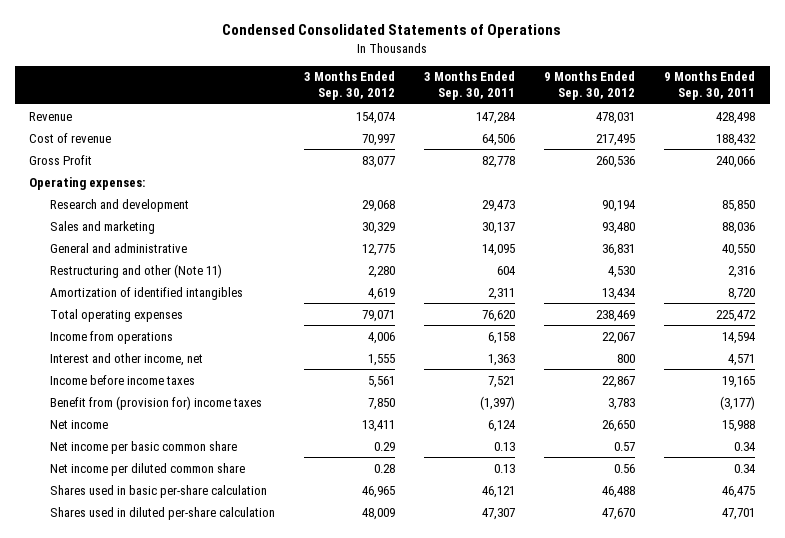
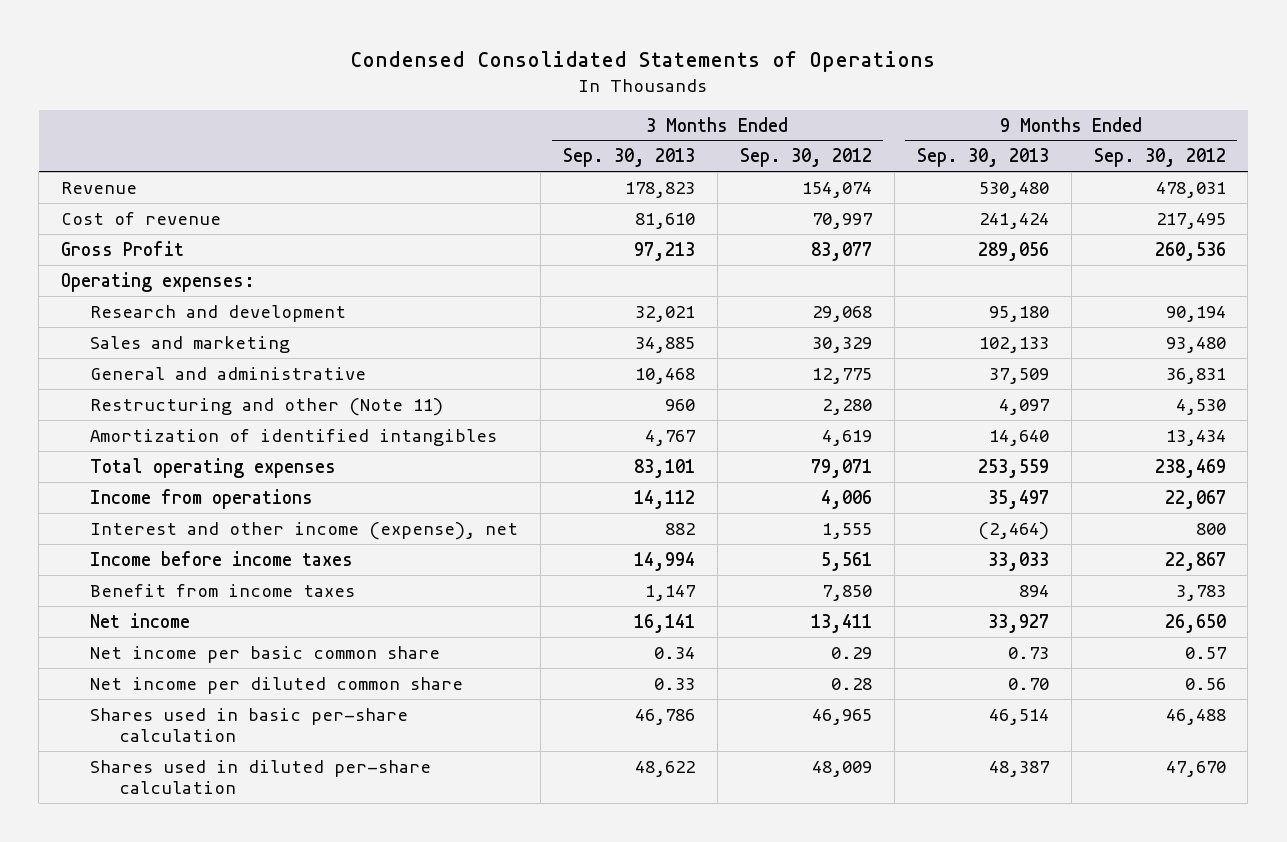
[424,71,516,101] 3 Months Ended Sep. 30, 2011 -> none
[664,71,756,101] 9 Months Ended Sep. 30, 2011 -> none
none -> [562,148,695,168] Sep. 30, 2013
none -> [916,148,1049,168] Sep. 30, 2013
[49,352,203,366] Interest and other income, net -> [89,521,518,540] Interest and other income (expense), net
[49,395,262,410] Benefit from (provision for) income taxes -> [89,583,355,597] Benefit from income taxes

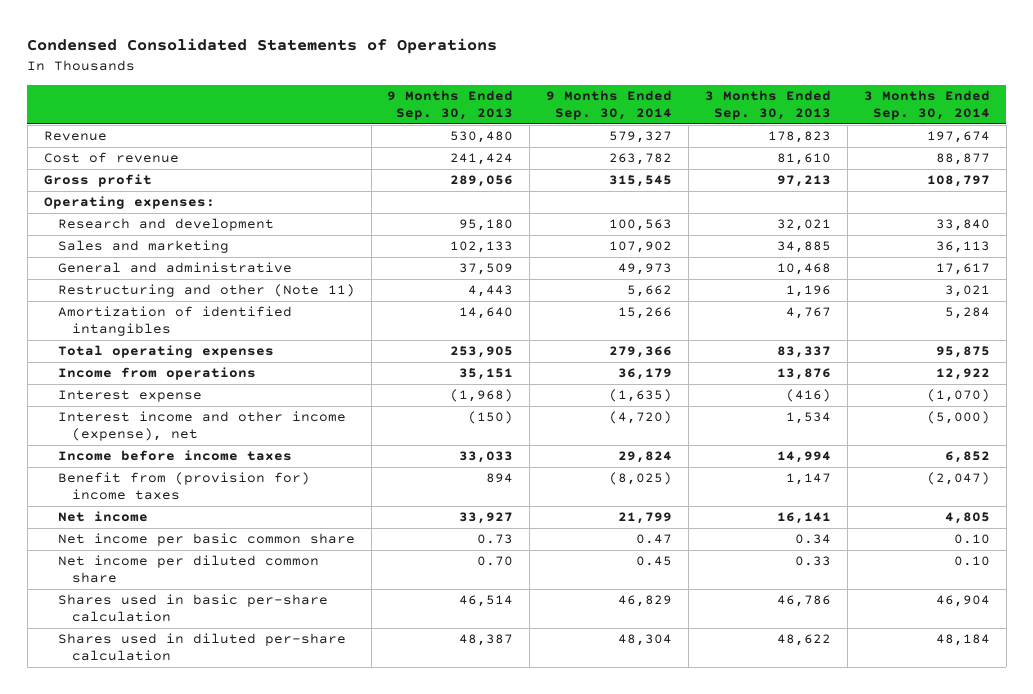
[739,148,872,168] Sep. 30, 2012 -> none
[1093,148,1226,168] Sep. 30, 2012 -> none
none -> [546,89,673,121] 9 Months Ended Sep. 30, 2014
none -> [863,89,990,121] 3 Months Ended Sep. 30, 2014
[61,240,185,256] Gross Profit -> [43,174,152,188] Gross profit
[664,398,695,411] 960 -> [785,285,831,298] 1,196
[998,398,1049,415] 4,097 -> [468,285,514,298] 4,443
[633,458,695,478] 83,101 -> [776,346,831,359] 83,337
[977,458,1049,478] 253,559 -> [450,346,514,359] 253,905
[633,489,695,509] 14,112 -> [776,368,831,381] 13,876
[987,489,1049,509] 35,497 -> [459,368,514,381] 35,151
none -> [57,390,202,403] Interest expense
[89,521,518,540] Interest and other income (expense), net -> [57,411,346,442] Interest income and other income (expense), net
[664,522,695,535] 882 -> [785,412,831,425] 1,534
[977,521,1049,540] (2,464) -> [468,411,514,425] (150)
[89,583,355,597] Benefit from income taxes -> [57,472,310,501] Benefit from (provision for) income taxes

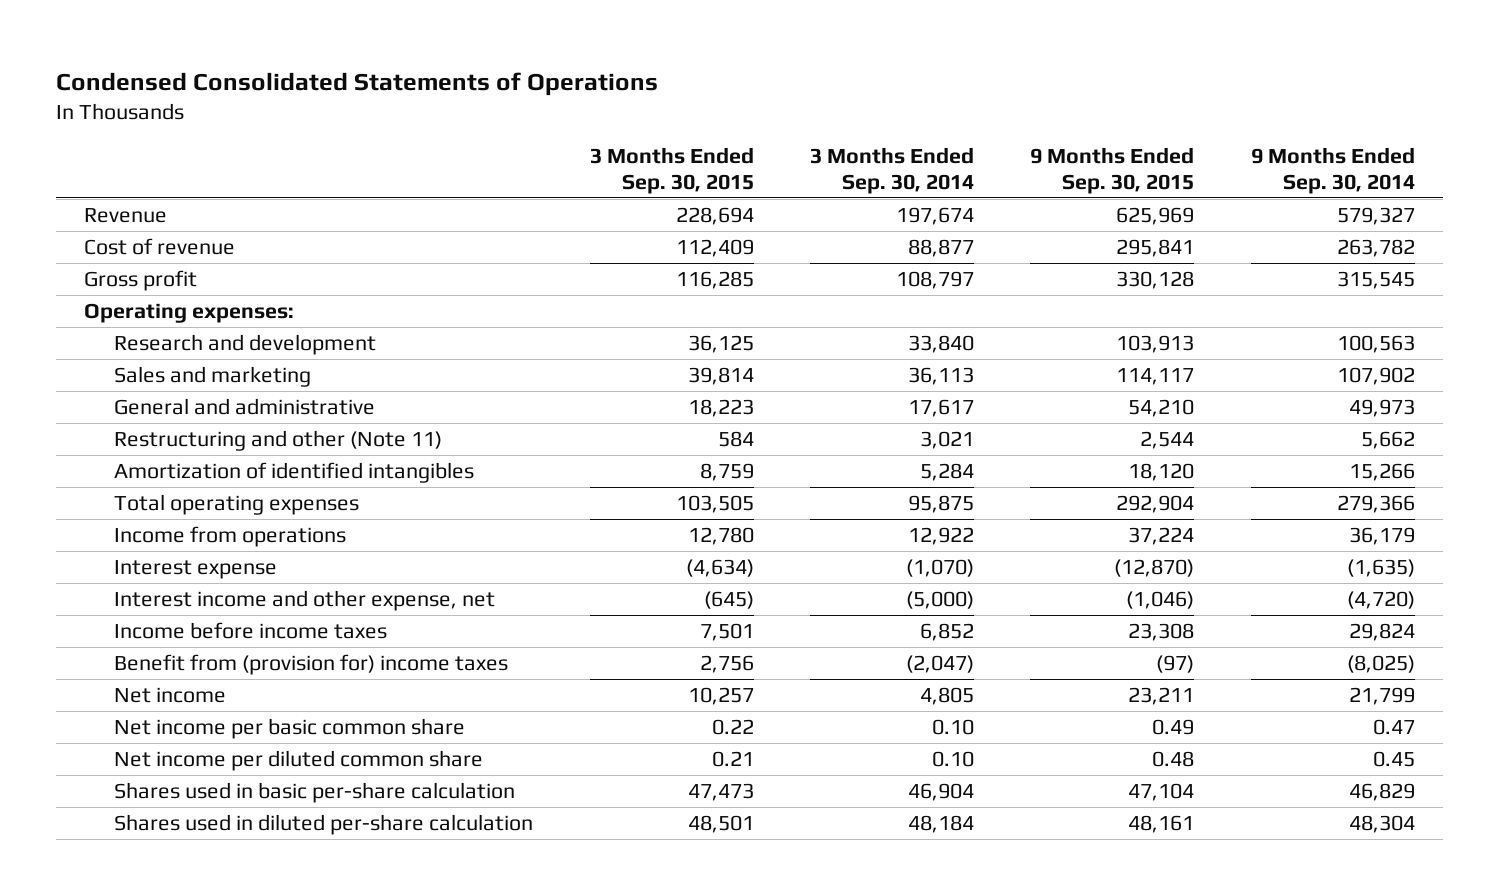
[387,89,514,121] 9 Months Ended Sep. 30, 2013 -> none
[704,89,831,121] 3 Months Ended Sep. 30, 2013 -> none
none -> [589,146,754,194] 3 Months Ended Sep. 30, 2015
none -> [1030,146,1195,194] 9 Months Ended Sep. 30, 2015
[57,411,346,442] Interest income and other income (expense), net -> [114,589,496,611] Interest income and other expense, net

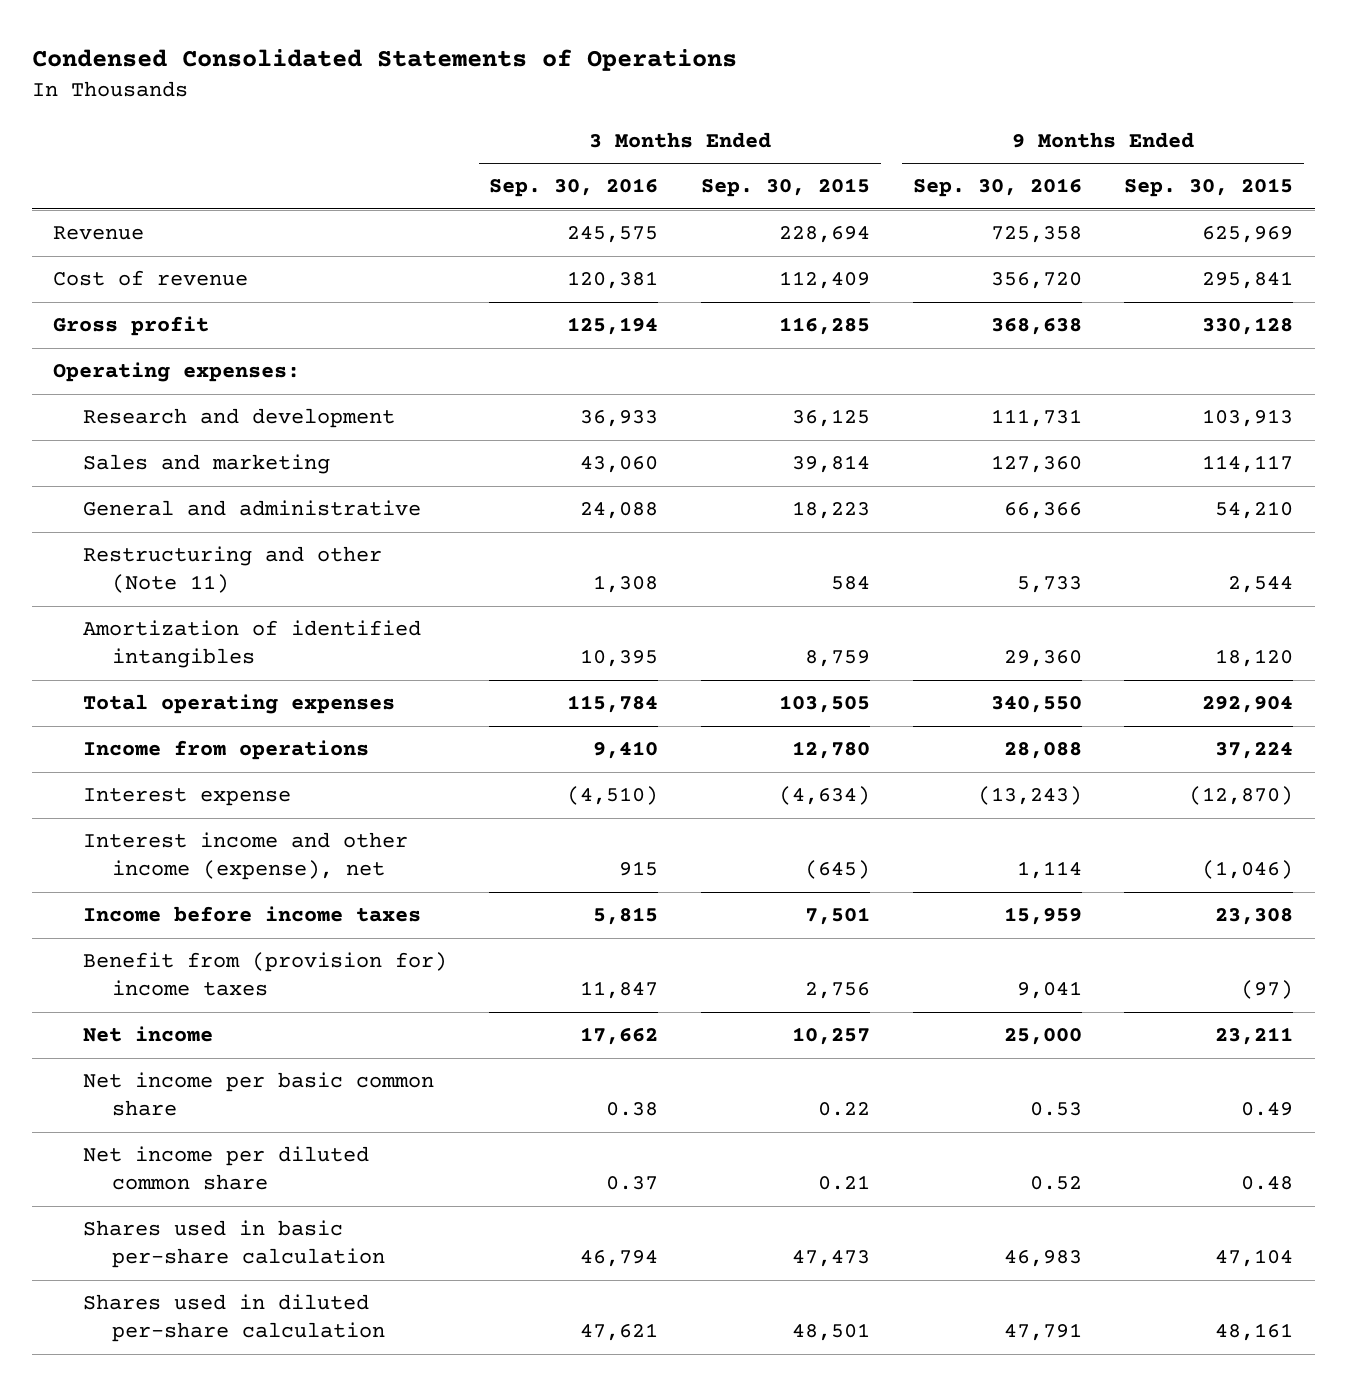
[809,146,974,194] 3 Months Ended Sep. 30, 2014 -> none
[1250,146,1415,194] 9 Months Ended Sep. 30, 2014 -> none
none -> [489,178,659,198] Sep. 30, 2016
none -> [912,178,1082,198] Sep. 30, 2016
[114,589,496,611] Interest income and other expense, net -> [82,832,408,881] Interest income and other income (expense), net

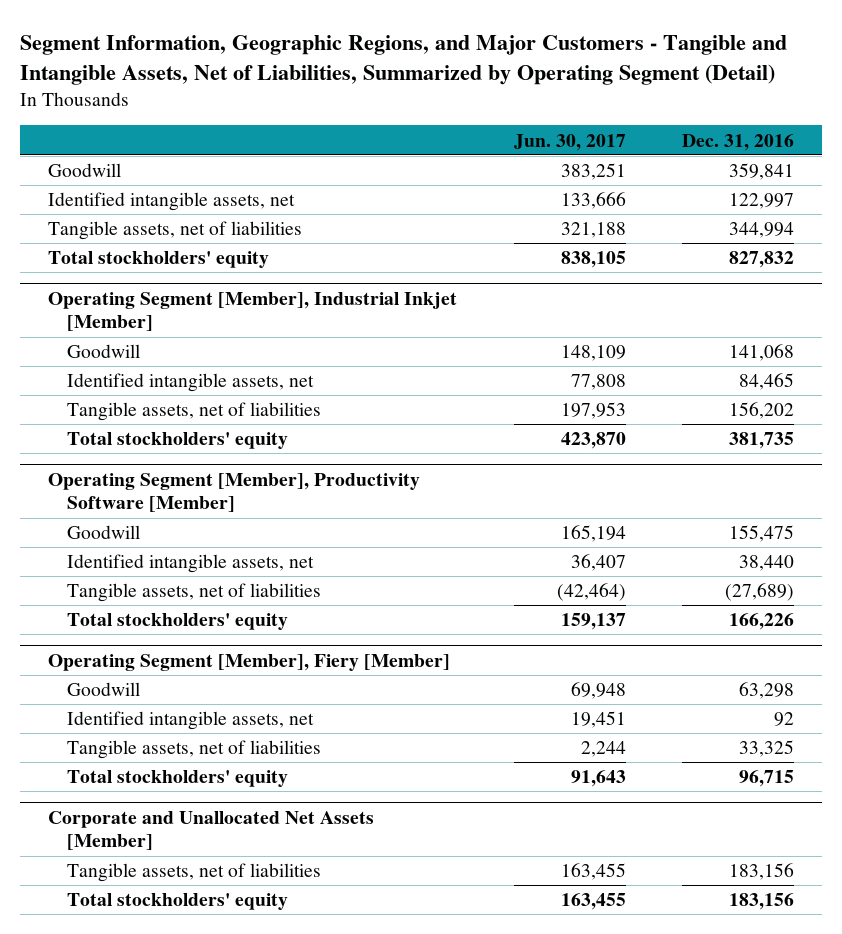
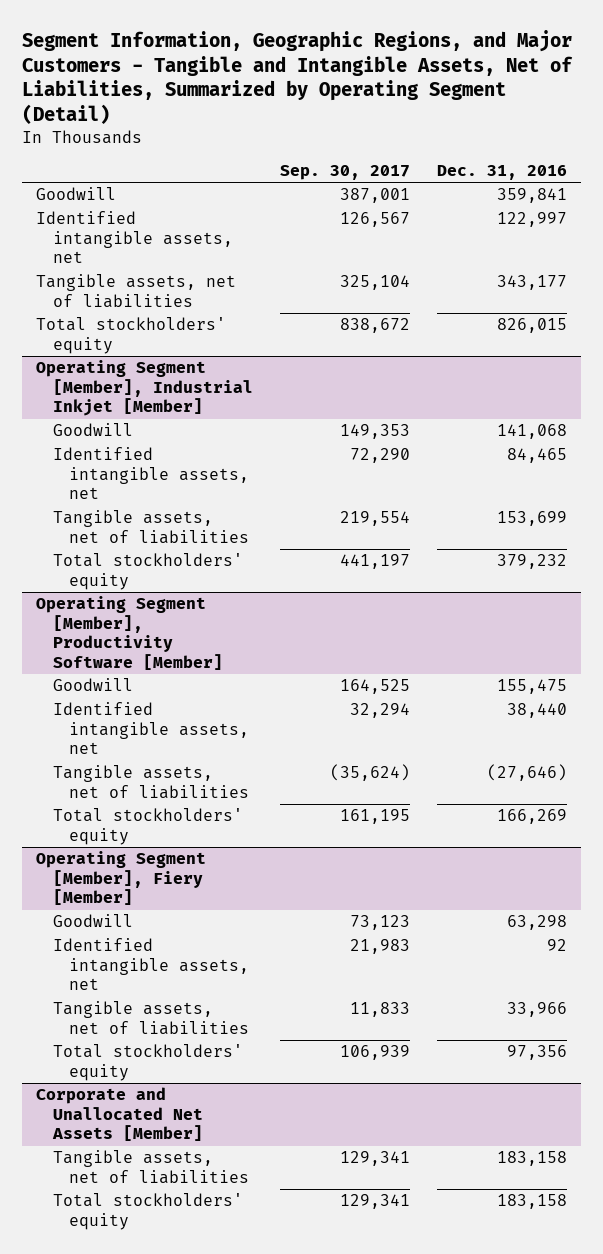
[513,133,626,151] Jun. 30, 2017 -> none
none -> [279,164,410,180] Sep. 30, 2017
[728,222,794,239] 344,994 -> [497,275,568,291] 343,177
[728,251,794,269] 827,832 -> [497,318,568,334] 826,015
[728,402,794,420] 156,202 -> [497,511,568,527] 153,699
[728,432,794,450] 381,735 -> [497,554,568,570] 379,232
[724,583,794,602] (27,689) -> [487,764,568,782] (27,646)
[728,613,794,631] 166,226 -> [497,809,568,825] 166,269
[738,740,794,758] 33,325 -> [507,1002,568,1018] 33,966
[738,770,794,788] 96,715 -> [507,1045,568,1061] 97,356
[728,863,794,881] 183,156 -> [497,1151,568,1167] 183,158
[728,893,794,911] 183,156 -> [497,1194,568,1210] 183,158

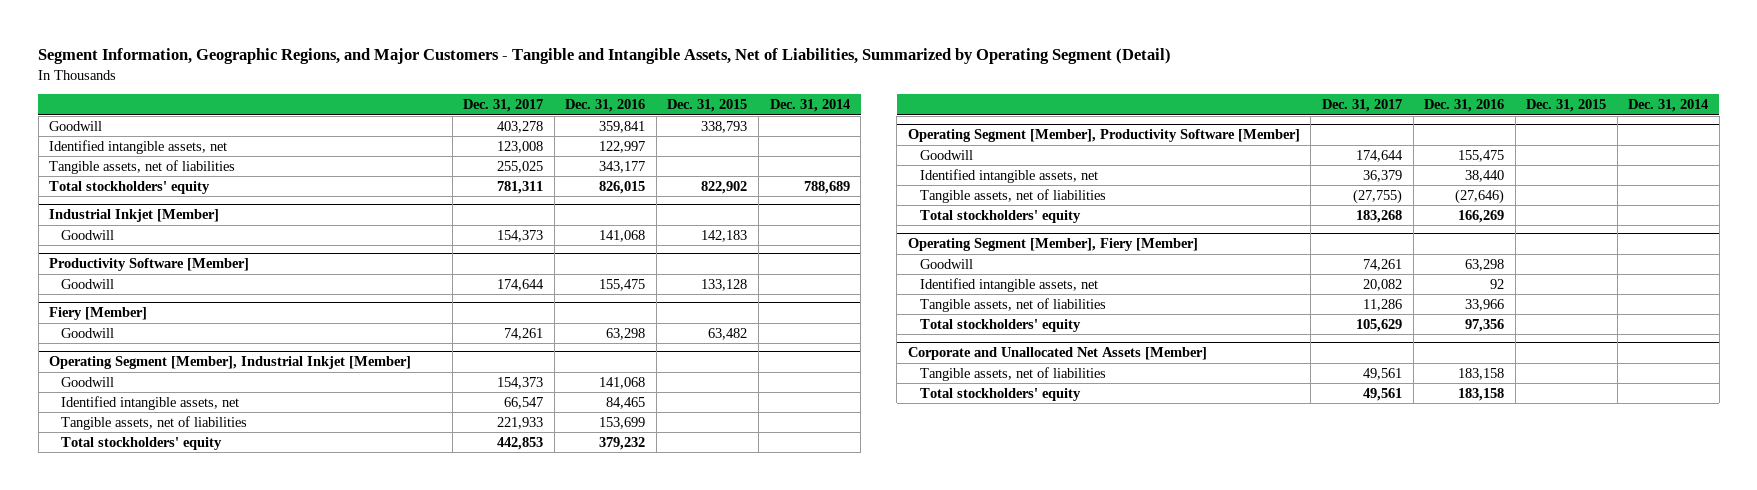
[279,164,410,180] Sep. 30, 2017 -> none
none -> [463,99,544,113] Dec. 31, 2017
none -> [667,99,748,113] Dec. 31, 2015
none -> [769,99,850,113] Dec. 31, 2014
none -> [49,209,220,223] Industrial Inkjet [Member]
none -> [60,229,114,240] Goodwill
none -> [49,258,250,272] Productivity Software [Member]
none -> [60,278,114,289] Goodwill
none -> [49,307,148,321] Fiery [Member]
none -> [60,327,114,338] Goodwill

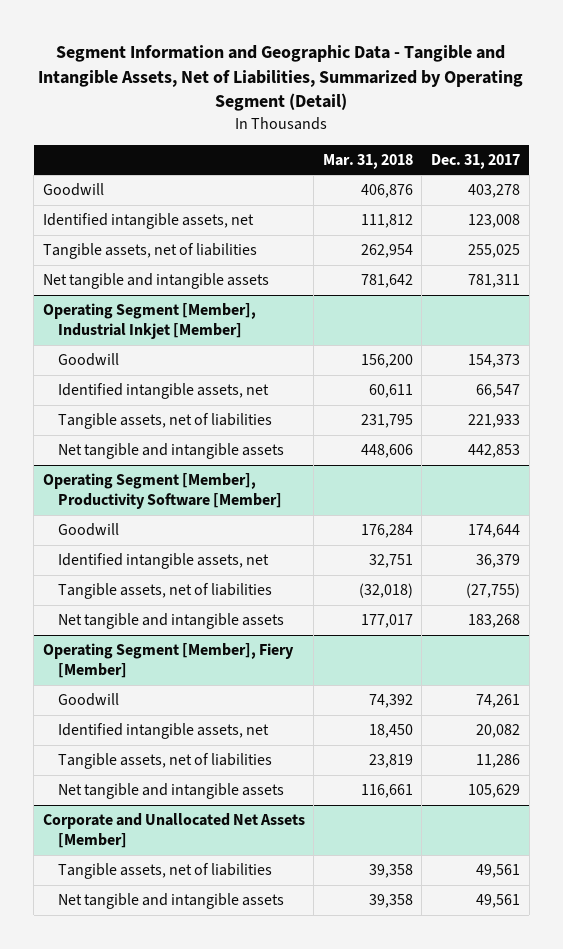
[38,48,1172,65] Segment Information, Geographic Regions, and Major Customers - Tangible and Intangible Assets, Net of Liabilities, Summarized by Operating Segment (Detail) -> [38,45,524,112] Segment Information and Geographic Data - Tangible and Intangible Assets, Net of Liabilities, Summarized by Operating Segment (Detail)
[565,99,646,113] Dec. 31, 2016 -> none
[667,99,748,113] Dec. 31, 2015 -> none
[769,99,850,113] Dec. 31, 2014 -> none
none -> [322,153,413,169] Mar. 31, 2018
[49,209,220,223] Industrial Inkjet [Member] -> none
[60,229,114,240] Goodwill -> none
[49,258,250,272] Productivity Software [Member] -> none
[60,278,114,289] Goodwill -> none
[49,307,148,321] Fiery [Member] -> none
[60,327,114,338] Goodwill -> none
[49,180,211,194] Total stockholders' equity -> [42,273,269,290] Net tangible and intangible assets
[60,436,222,450] Total stockholders' equity -> [58,443,285,460] Net tangible and intangible assets
[919,209,1081,223] Total stockholders' equity -> [58,613,285,630] Net tangible and intangible assets
[919,318,1081,332] Total stockholders' equity -> [58,783,285,800] Net tangible and intangible assets
[919,387,1081,401] Total stockholders' equity -> [58,893,285,910] Net tangible and intangible assets

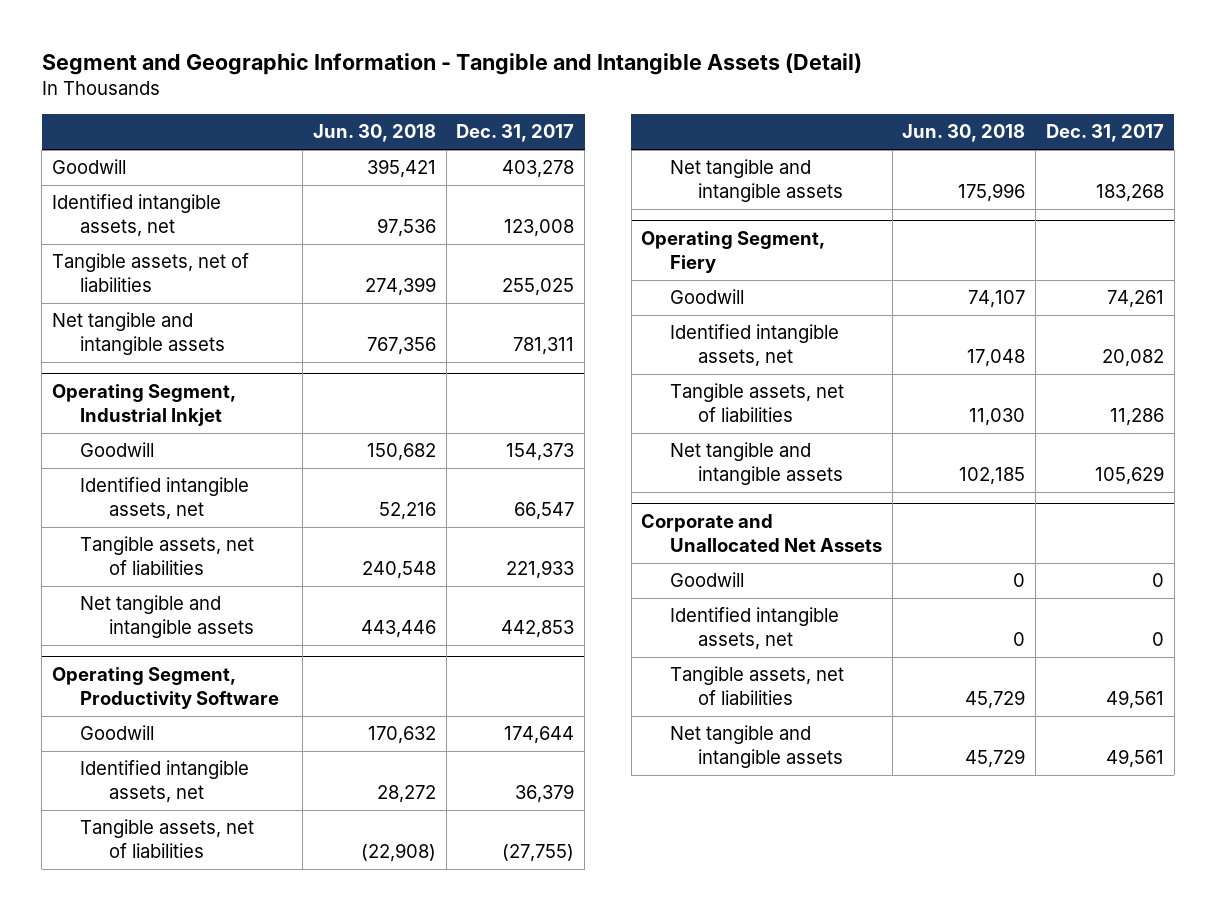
[38,45,524,112] Segment Information and Geographic Data - Tangible and Intangible Assets, Net of Liabilities, Summarized by Operating Segment (Detail) -> [41,53,862,76] Segment and Geographic Information - Tangible and Intangible Assets (Detail)
[322,153,413,169] Mar. 31, 2018 -> none
none -> [312,124,436,143] Jun. 30, 2018
[42,303,256,340] Operating Segment [Member], Industrial Inkjet [Member] -> [51,384,236,426] Operating Segment, Industrial Inkjet
[42,473,283,510] Operating Segment [Member], Productivity Software [Member] -> [51,667,280,709] Operating Segment, Productivity Software
[42,643,294,679] Operating Segment [Member], Fiery [Member] -> [641,231,826,273] Operating Segment, Fiery
[42,813,305,849] Corporate and Unallocated Net Assets [Member] -> [641,514,882,552] Corporate and Unallocated Net Assets
none -> [669,572,744,588] Goodwill
none -> [669,607,839,651] Identified intangible assets, net

